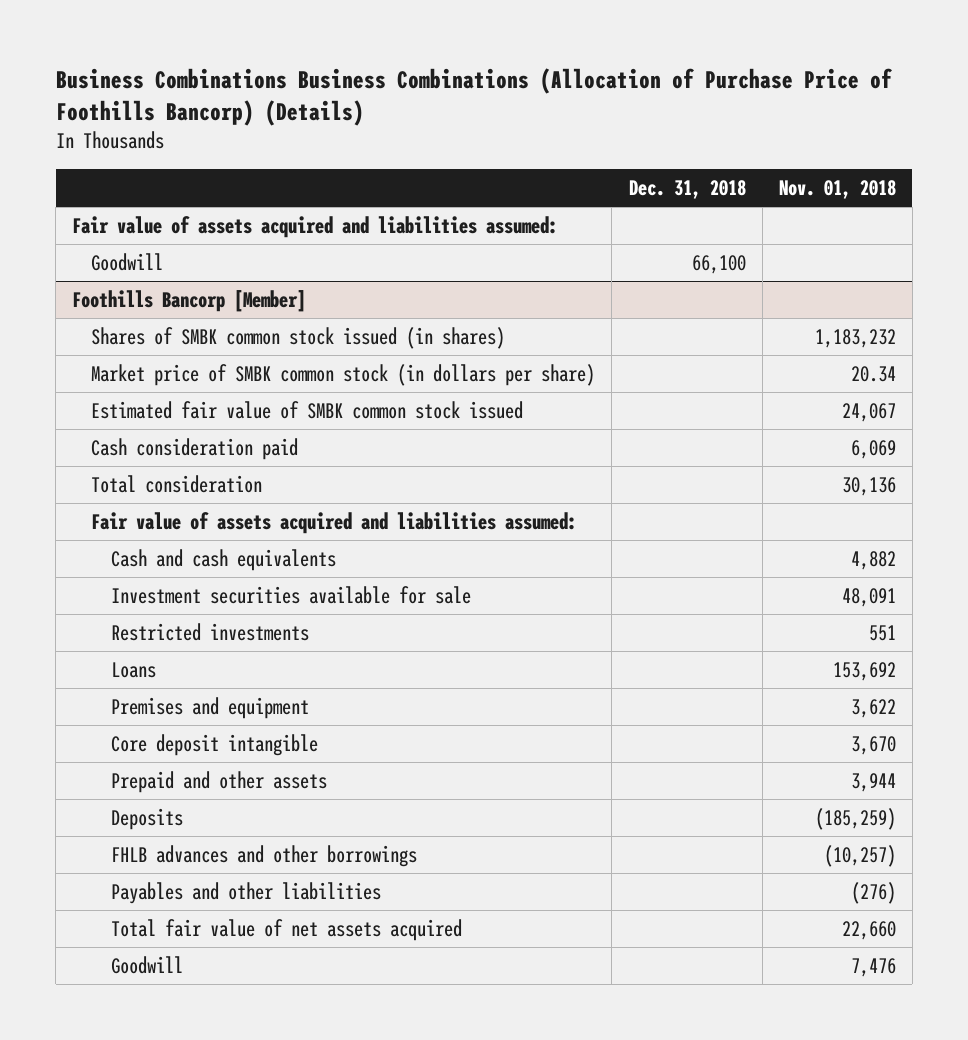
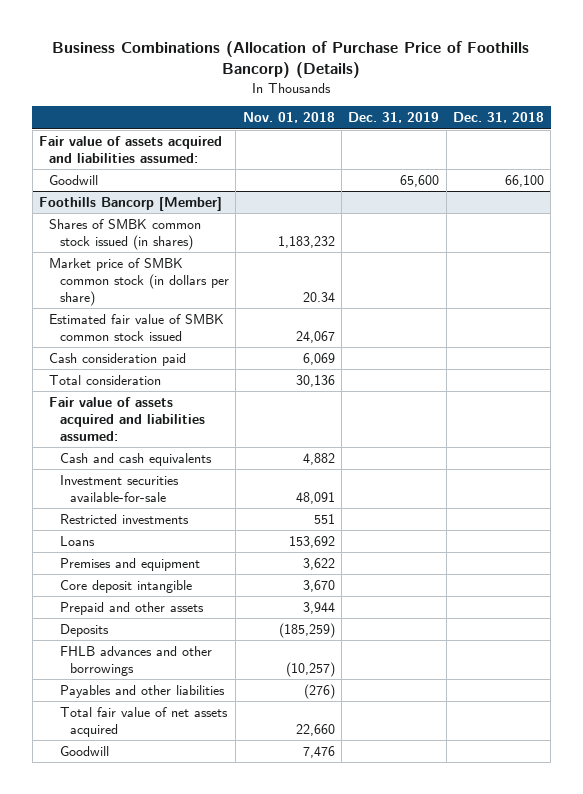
[55,67,892,127] Business Combinations Business Combinations (Allocation of Purchase Price of Foothills Bancorp) (Details) -> [52,41,530,79] Business Combinations (Allocation of Purchase Price of Foothills Bancorp) (Details)
none -> [348,112,440,124] Dec. 31, 2019
[110,585,471,604] Investment securities available for sale -> [59,474,179,502] Investment securities available-for-sale

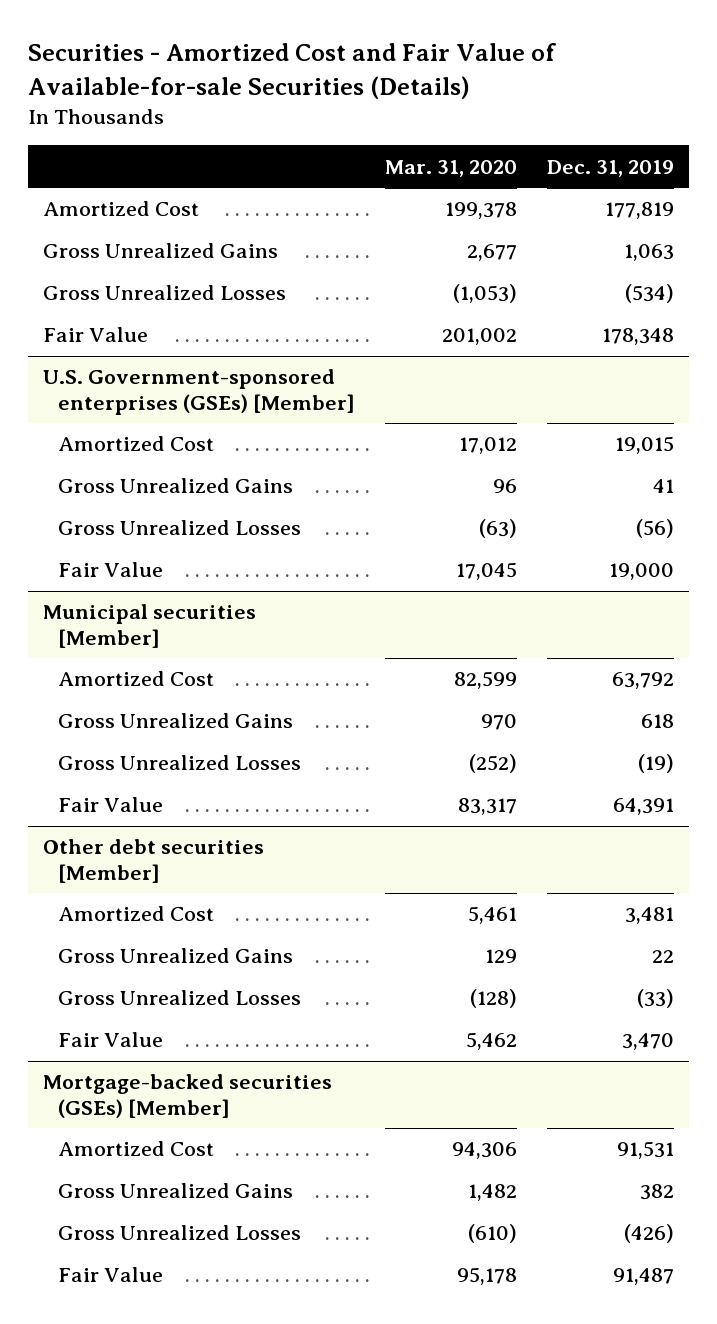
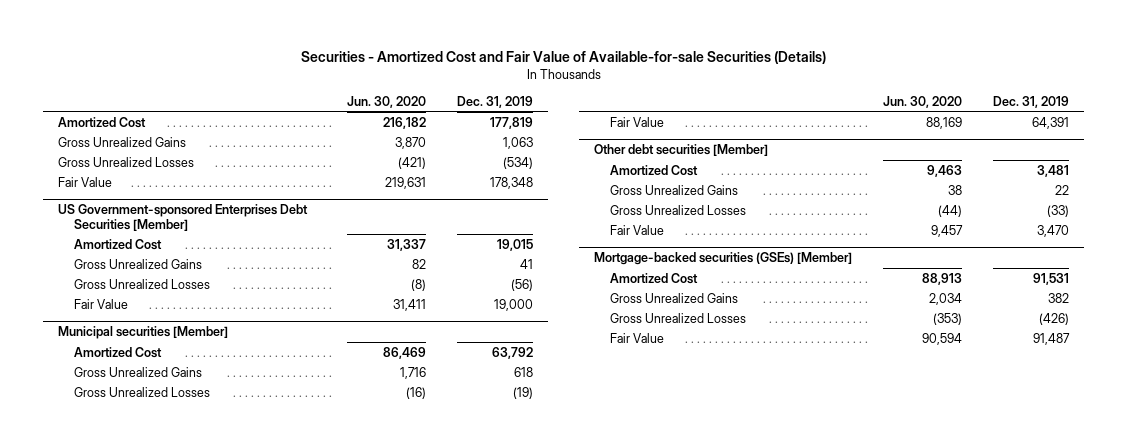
[385,159,518,177] Mar. 31, 2020 -> none
none -> [346,95,426,108] Jun. 30, 2020
[42,369,356,415] U.S. Government-sponsored enterprises (GSEs) [Member] -> [58,203,309,231] US Government-sponsored Enterprises Debt Securities [Member]

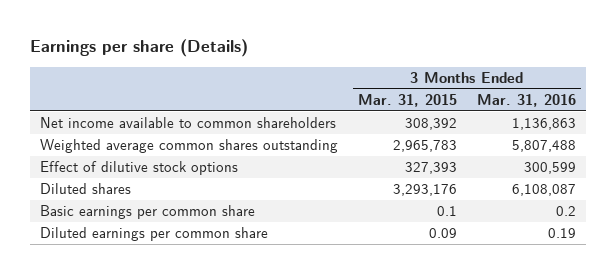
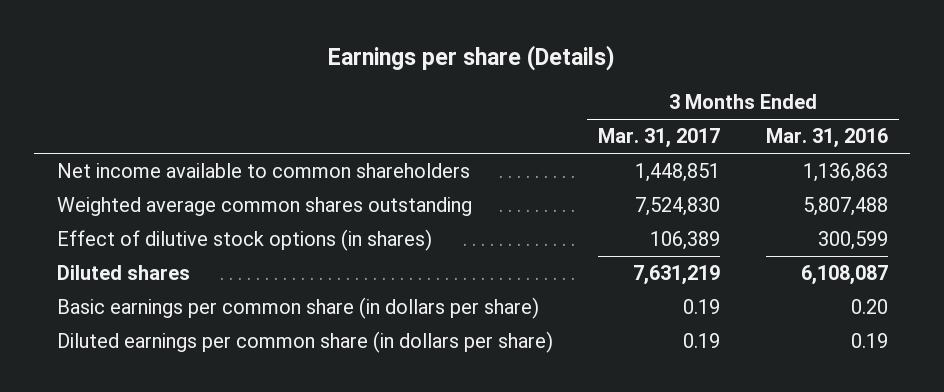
[357,93,457,107] Mar. 31, 2015 -> none
none -> [598,128,721,149] Mar. 31, 2017
[39,161,238,176] Effect of dilutive stock options -> [56,229,432,252] Effect of dilutive stock options (in shares)
[39,205,255,220] Basic earnings per common share -> [56,297,539,320] Basic earnings per common share (in dollars per share)
[555,206,576,217] 0.2 -> [850,299,888,315] 0.20
[39,227,268,242] Diluted earnings per common share -> [56,331,553,354] Diluted earnings per common share (in dollars per share)

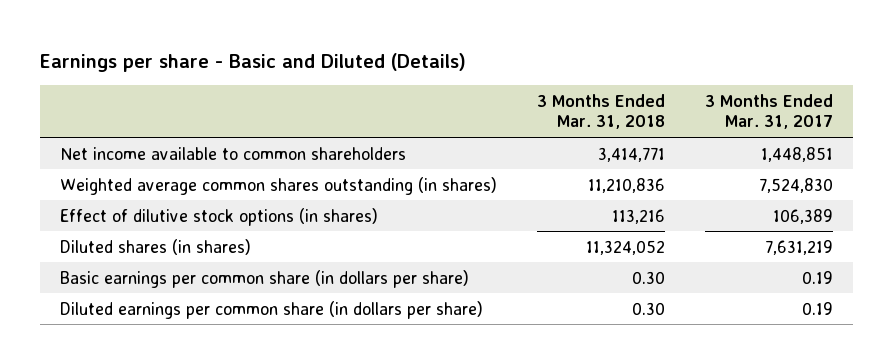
[328,44,616,71] Earnings per share (Details) -> [40,52,467,72] Earnings per share - Basic and Diluted (Details)
[765,128,888,149] Mar. 31, 2016 -> none
none -> [536,93,665,130] 3 Months Ended Mar. 31, 2018
[56,197,472,217] Weighted average common shares outstanding -> [60,176,498,195] Weighted average common shares outstanding (in shares)
[56,265,190,281] Diluted shares -> [60,238,252,255] Diluted shares (in shares)

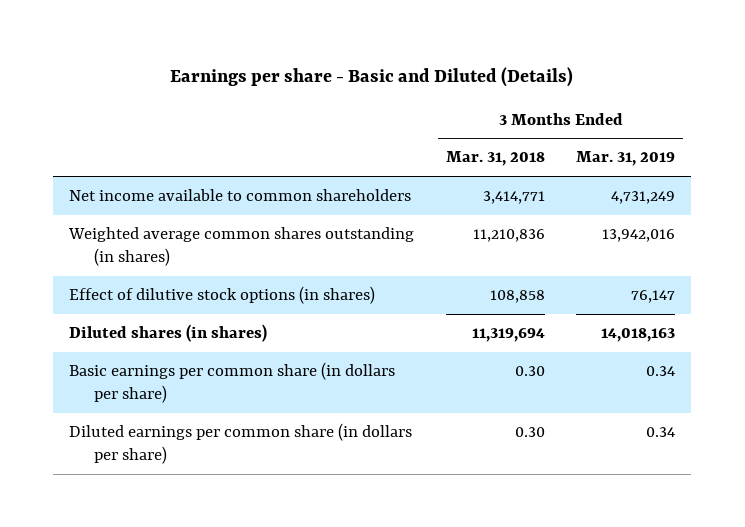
[704,93,833,130] 3 Months Ended Mar. 31, 2017 -> none
none -> [576,151,676,167] Mar. 31, 2019
[611,208,665,224] 113,216 -> [489,290,545,304] 108,858
[585,239,665,255] 11,324,052 -> [471,328,545,343] 11,319,694

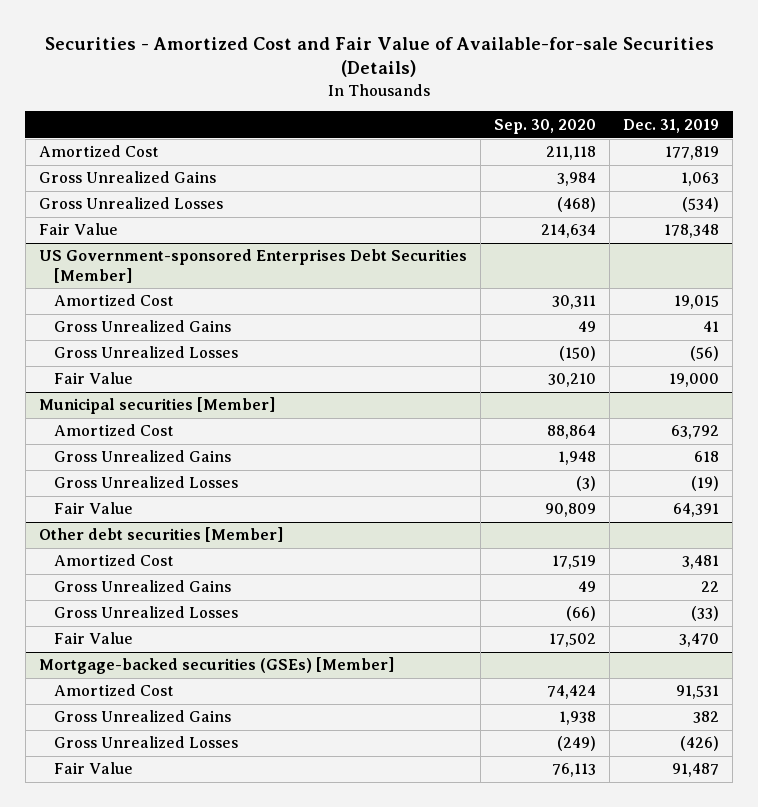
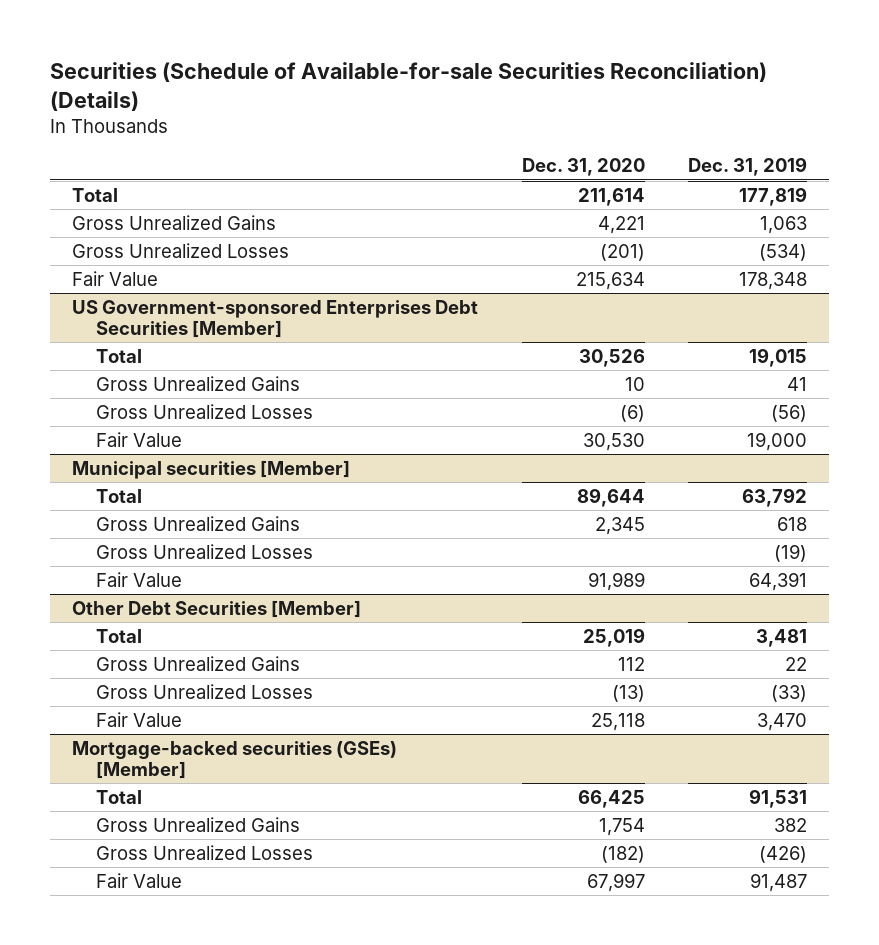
[45,36,715,78] Securities - Amortized Cost and Fair Value of Available-for-sale Securities (Details) -> [50,61,768,111] Securities (Schedule of Available-for-sale Securities Reconciliation) (Details)
[494,118,597,134] Sep. 30, 2020 -> none
none -> [521,158,645,177] Dec. 31, 2020
[39,145,160,158] Amortized Cost -> [71,187,118,202] Total
[54,294,175,307] Amortized Cost -> [96,348,143,363] Total
[54,424,175,437] Amortized Cost -> [96,488,143,503] Total
[39,527,284,543] Other debt securities [Member] -> [71,599,361,618] Other Debt Securities [Member]
[54,554,175,567] Amortized Cost -> [96,628,143,643] Total
[54,684,175,697] Amortized Cost -> [96,789,143,804] Total

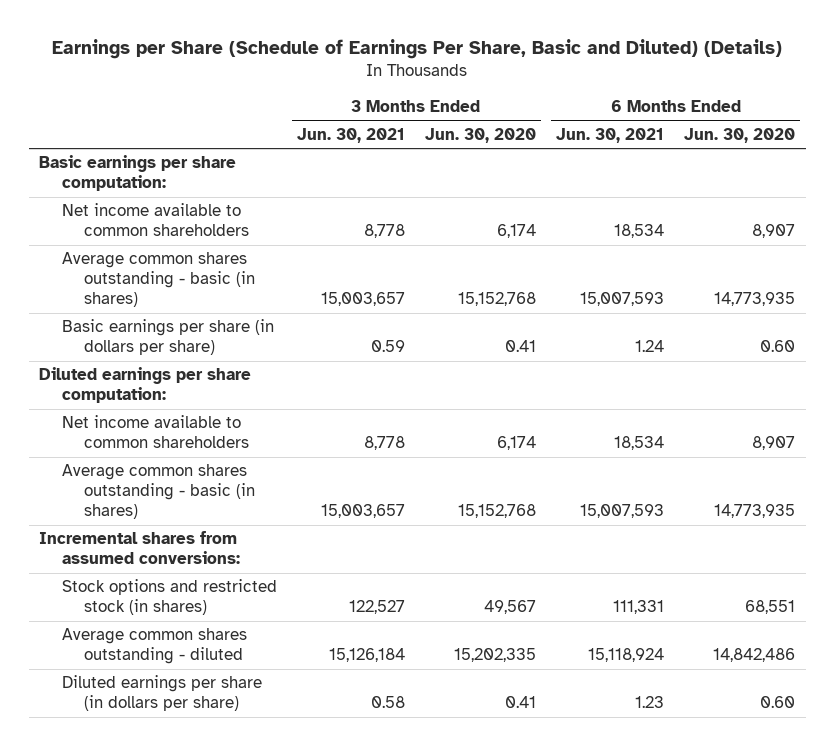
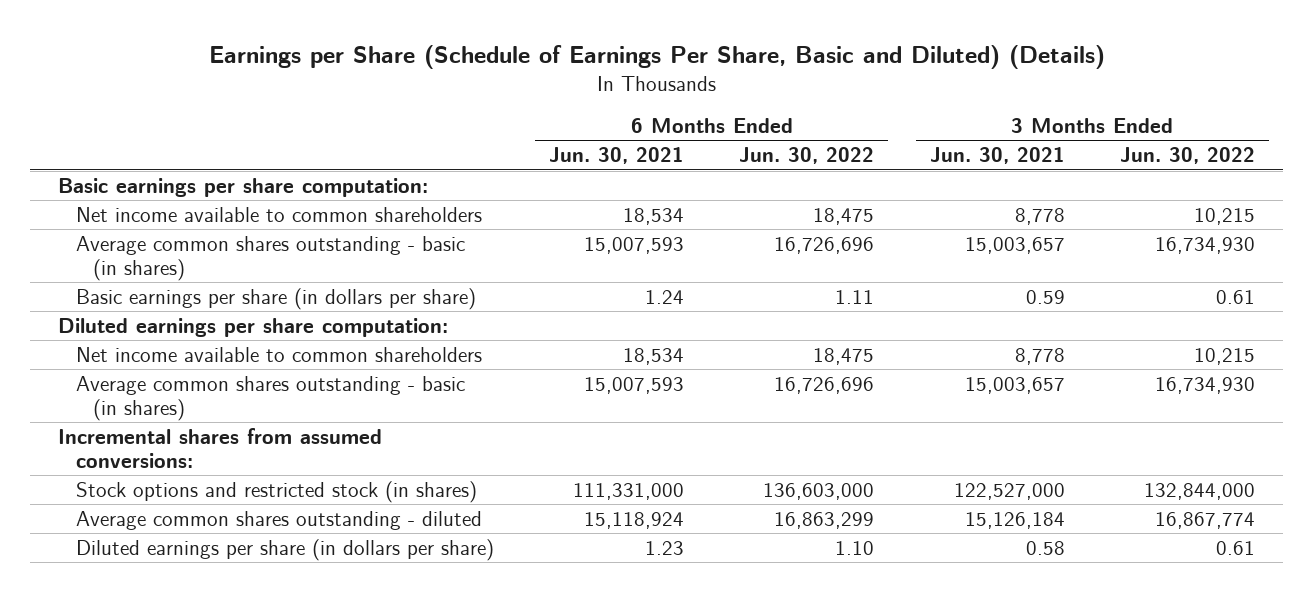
[424,127,536,143] Jun. 30, 2020 -> none
[684,127,796,143] Jun. 30, 2020 -> none
none -> [739,147,875,165] Jun. 30, 2022
none -> [1119,147,1255,165] Jun. 30, 2022
[348,600,405,615] 122,527 -> [953,482,1065,500] 122,527,000
[613,600,665,615] 111,331 -> [572,482,684,500] 111,331,000

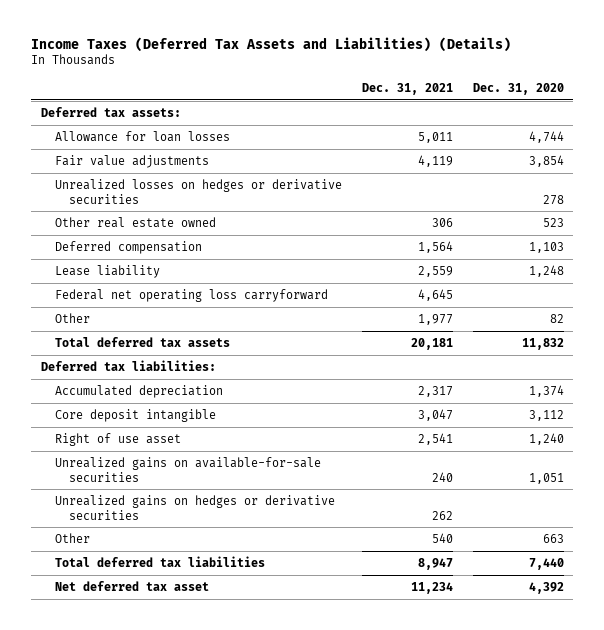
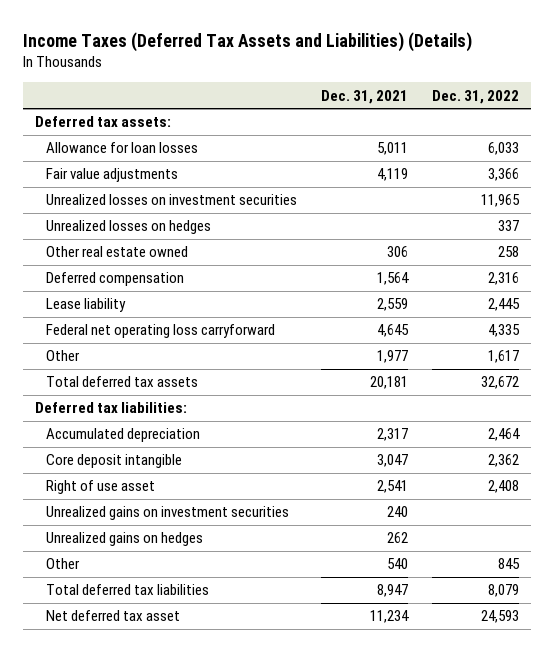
[472,82,564,95] Dec. 31, 2020 -> none
none -> [432,89,520,104] Dec. 31, 2022
none -> [46,194,298,206] Unrealized losses on investment securities
[54,178,342,204] Unrealized losses on hedges or derivative securities -> [46,220,212,235] Unrealized losses on hedges
[54,456,321,482] Unrealized gains on available-for-sale securities -> [46,506,290,521] Unrealized gains on investment securities
[54,494,335,520] Unrealized gains on hedges or derivative securities -> [46,532,204,547] Unrealized gains on hedges

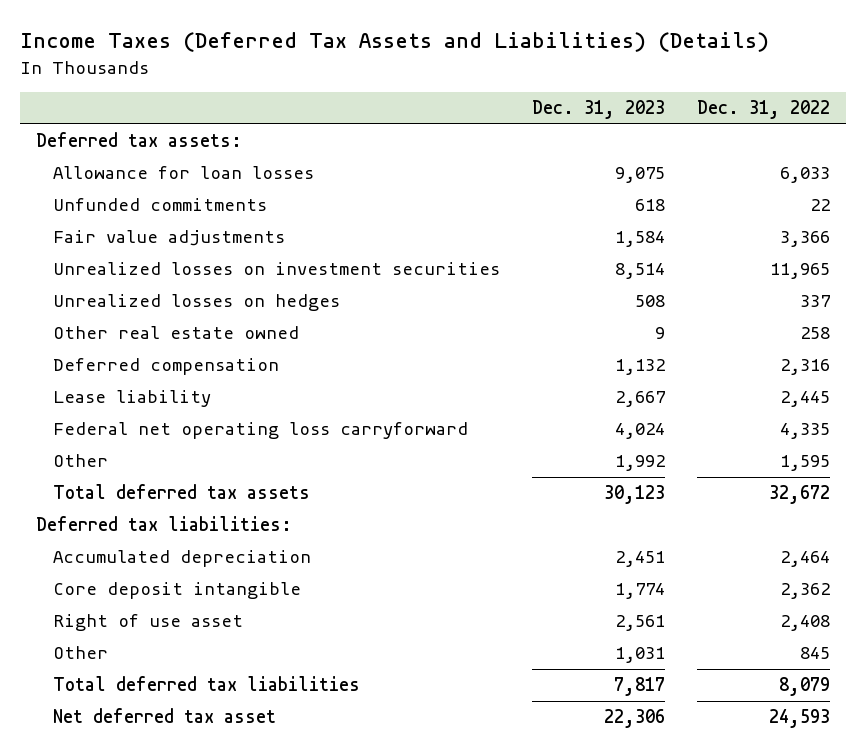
[321,89,409,104] Dec. 31, 2021 -> none
none -> [531,100,665,120] Dec. 31, 2023
none -> [52,198,267,212] Unfunded commitments
[488,350,520,364] 1,617 -> [780,455,831,472] 1,595
[46,506,290,521] Unrealized gains on investment securities -> none
[46,532,204,547] Unrealized gains on hedges -> none

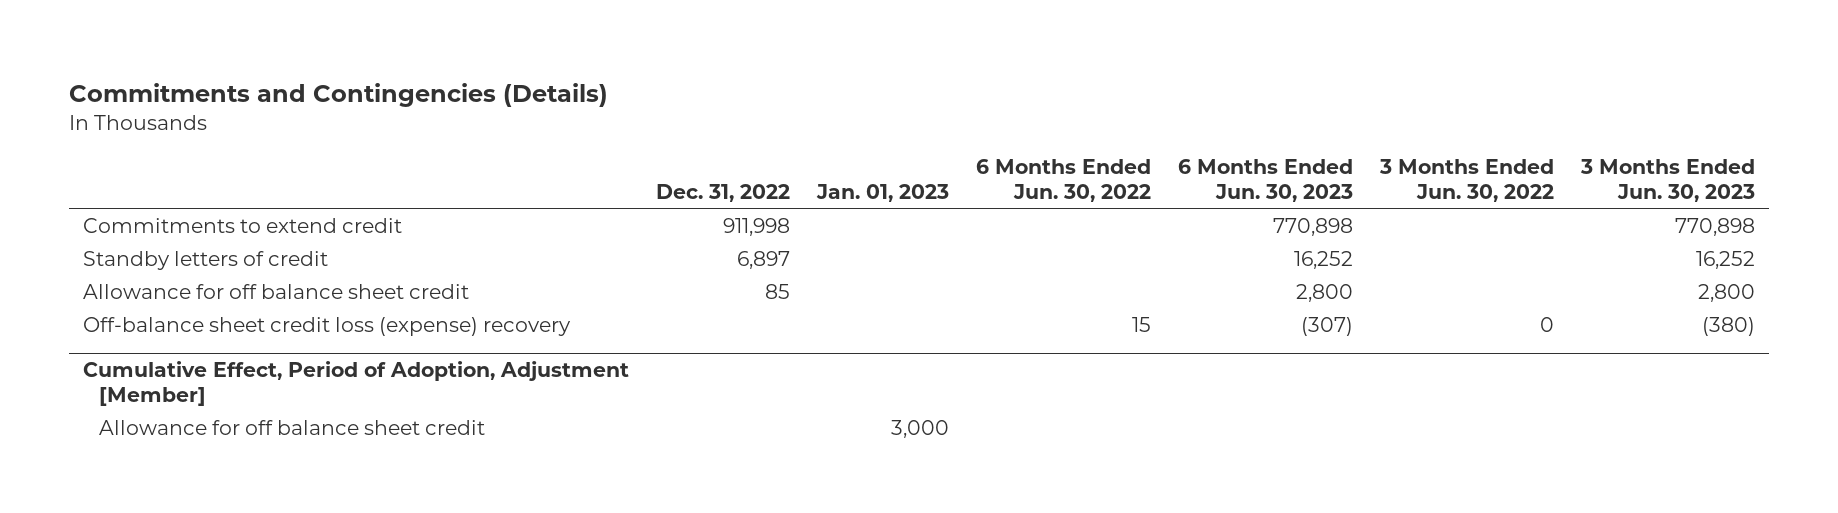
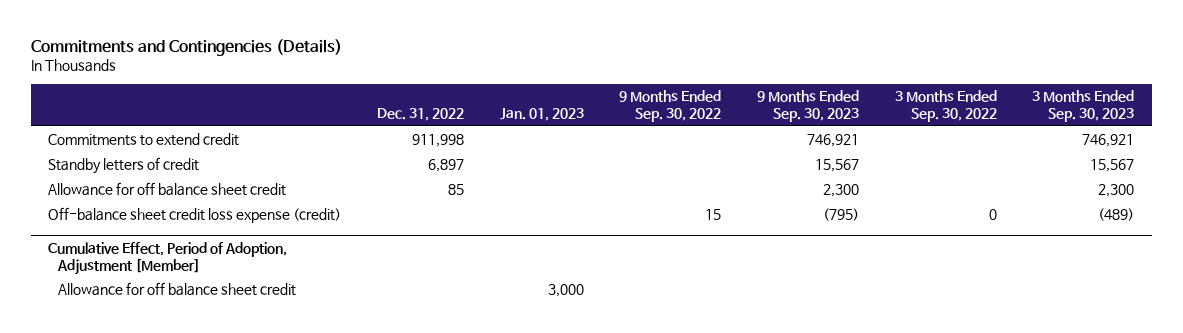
[976,159,1152,202] 6 Months Ended Jun. 30, 2022 -> none
[1178,159,1354,202] 6 Months Ended Jun. 30, 2023 -> none
[1379,159,1555,202] 3 Months Ended Jun. 30, 2022 -> none
[1580,159,1756,202] 3 Months Ended Jun. 30, 2023 -> none
none -> [619,90,722,123] 9 Months Ended Sep. 30, 2022
none -> [757,90,860,123] 9 Months Ended Sep. 30, 2023
none -> [894,90,997,123] 3 Months Ended Sep. 30, 2022
none -> [1032,90,1135,123] 3 Months Ended Sep. 30, 2023
[82,316,571,336] Off-balance sheet credit loss (expense) recovery -> [48,207,342,224] Off-balance sheet credit loss expense (credit)

